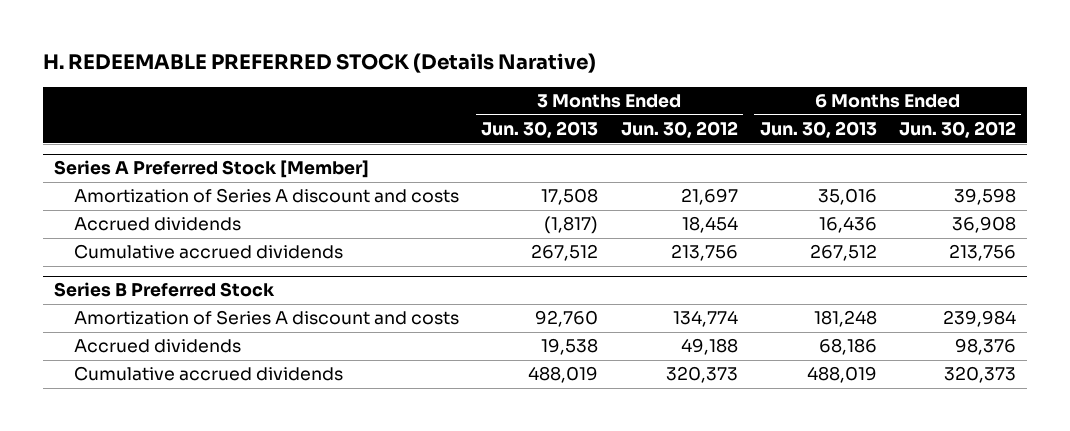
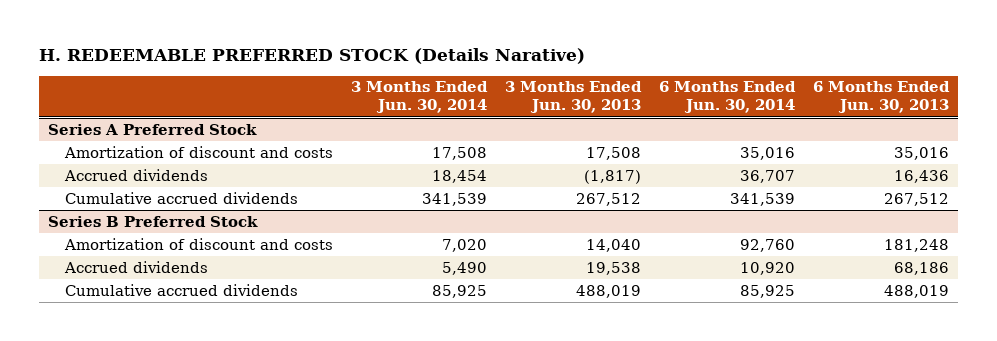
[620,121,738,139] Jun. 30, 2012 -> none
[898,121,1016,139] Jun. 30, 2012 -> none
none -> [351,81,489,114] 3 Months Ended Jun. 30, 2014
none -> [659,81,797,114] 6 Months Ended Jun. 30, 2014
[53,160,369,179] Series A Preferred Stock [Member] -> [48,123,258,135] Series A Preferred Stock
[74,188,460,204] Amortization of Series A discount and costs -> [64,145,334,158] Amortization of discount and costs
[74,310,460,326] Amortization of Series A discount and costs -> [64,237,334,250] Amortization of discount and costs
[535,310,599,328] 92,760 -> [586,238,642,252] 14,040

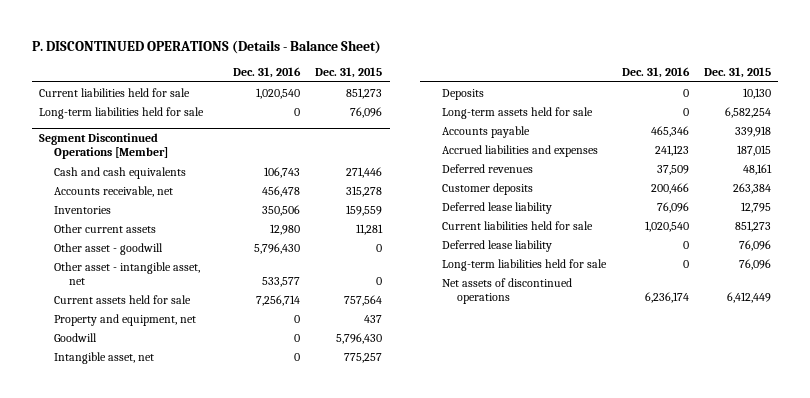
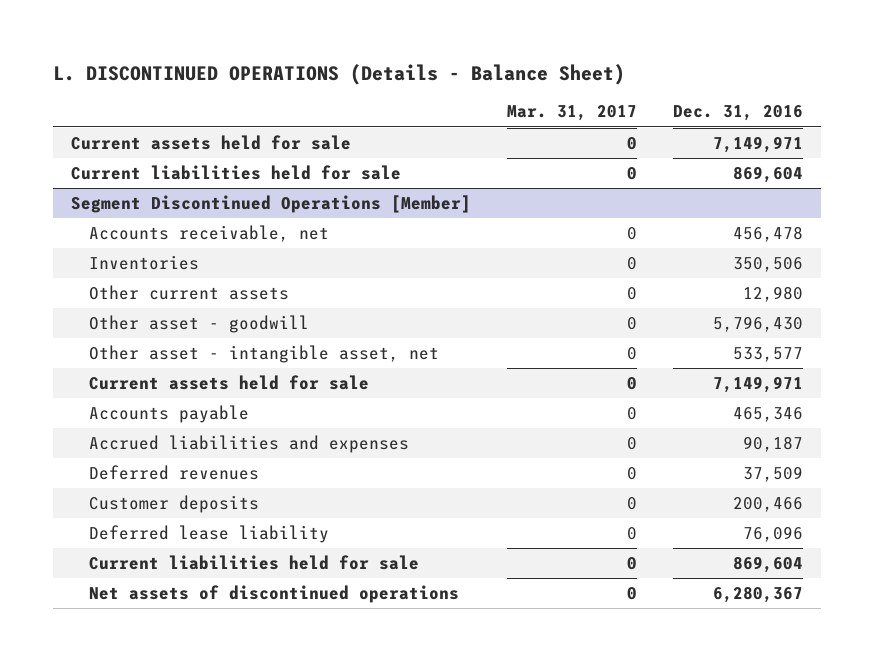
[31,39,381,54] P. DISCONTINUED OPERATIONS (Details - Balance Sheet) -> [53,63,626,85] L. DISCONTINUED OPERATIONS (Details - Balance Sheet)
[315,67,383,79] Dec. 31, 2015 -> none
none -> [507,105,638,122] Mar. 31, 2017
[39,106,205,119] Long-term liabilities held for sale -> none
none -> [71,134,352,150] Current assets held for sale
[255,87,300,99] 1,020,540 -> [733,165,804,183] 869,604
[53,166,186,179] Cash and cash equivalents -> none
[53,313,196,326] Property and equipment, net -> none
[53,332,97,342] Goodwill -> none
[53,351,154,364] Intangible asset, net -> none
[442,88,485,100] Deposits -> none
[442,106,594,119] Long-term assets held for sale -> none
[255,294,300,306] 7,256,714 -> [713,375,804,393] 7,149,971
[654,144,689,156] 241,123 -> [743,435,804,452] 90,187
[442,239,553,252] Deferred lease liability -> none
[442,258,608,271] Long-term liabilities held for sale -> none
[644,220,689,232] 1,020,540 -> [733,555,804,573] 869,604
[644,292,689,304] 6,236,174 -> [713,585,804,603] 6,280,367

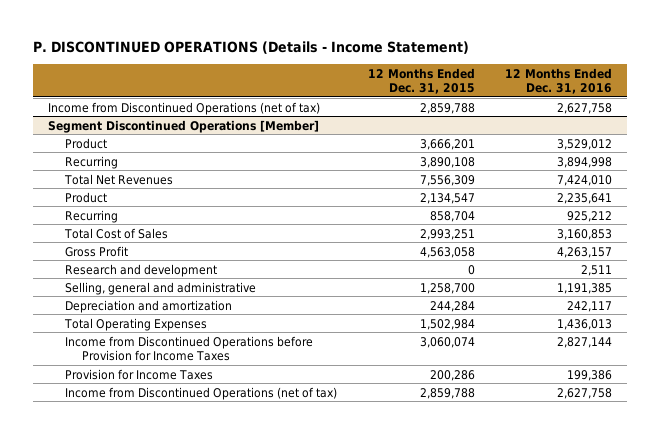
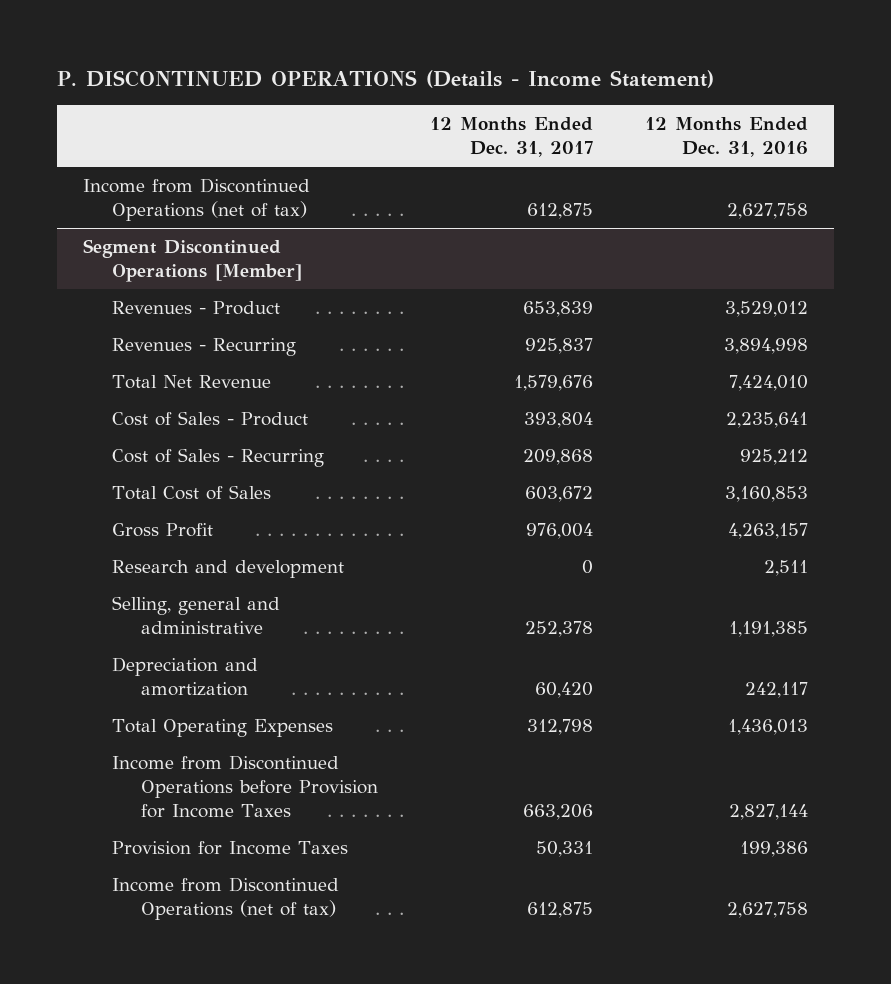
[367,67,475,95] 12 Months Ended Dec. 31, 2015 -> none
none -> [430,117,594,158] 12 Months Ended Dec. 31, 2017
[64,137,107,149] Product -> [112,301,281,316] Revenues - Product
[64,155,118,169] Recurring -> [112,338,297,357] Revenues - Recurring
[63,173,173,185] Total Net Revenues -> [112,375,272,390] Total Net Revenue
[64,191,107,203] Product -> [112,411,309,427] Cost of Sales - Product
[64,209,118,223] Recurring -> [112,448,325,468] Cost of Sales - Recurring

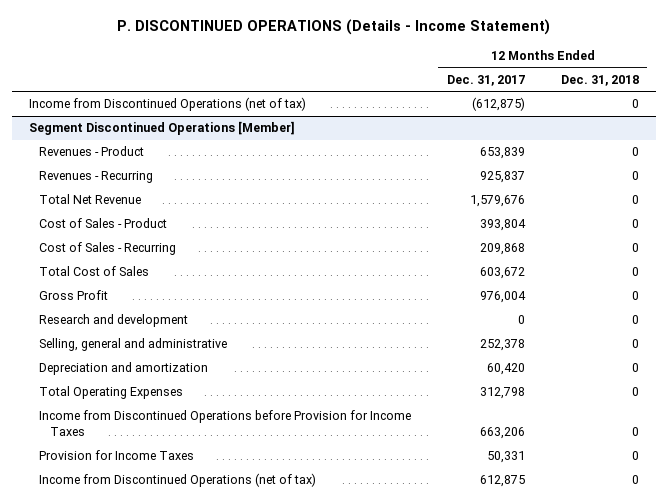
[644,117,808,158] 12 Months Ended Dec. 31, 2016 -> none
none -> [560,74,639,86] Dec. 31, 2018
[527,203,594,220] 612,875 -> [471,97,525,112] (612,875)

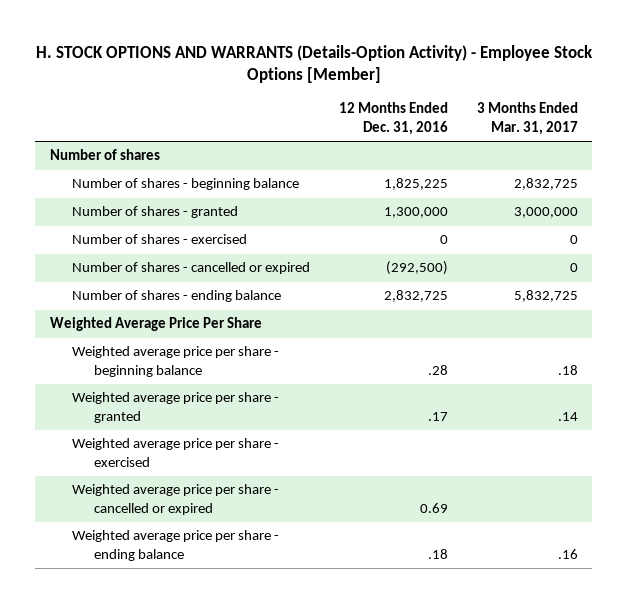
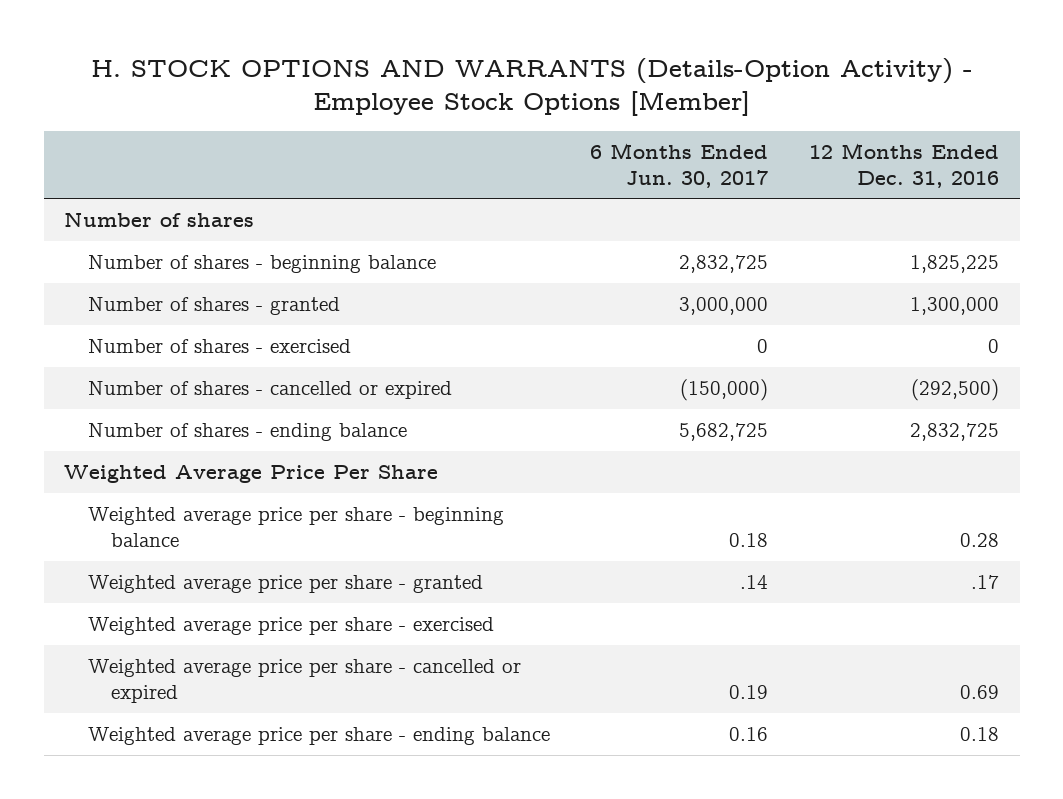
[476,102,578,136] 3 Months Ended Mar. 31, 2017 -> none
none -> [590,142,769,188] 6 Months Ended Jun. 30, 2017
[427,365,448,376] .28 -> [960,533,1000,548] 0.28
[427,549,448,560] .18 -> [960,727,1000,742] 0.18

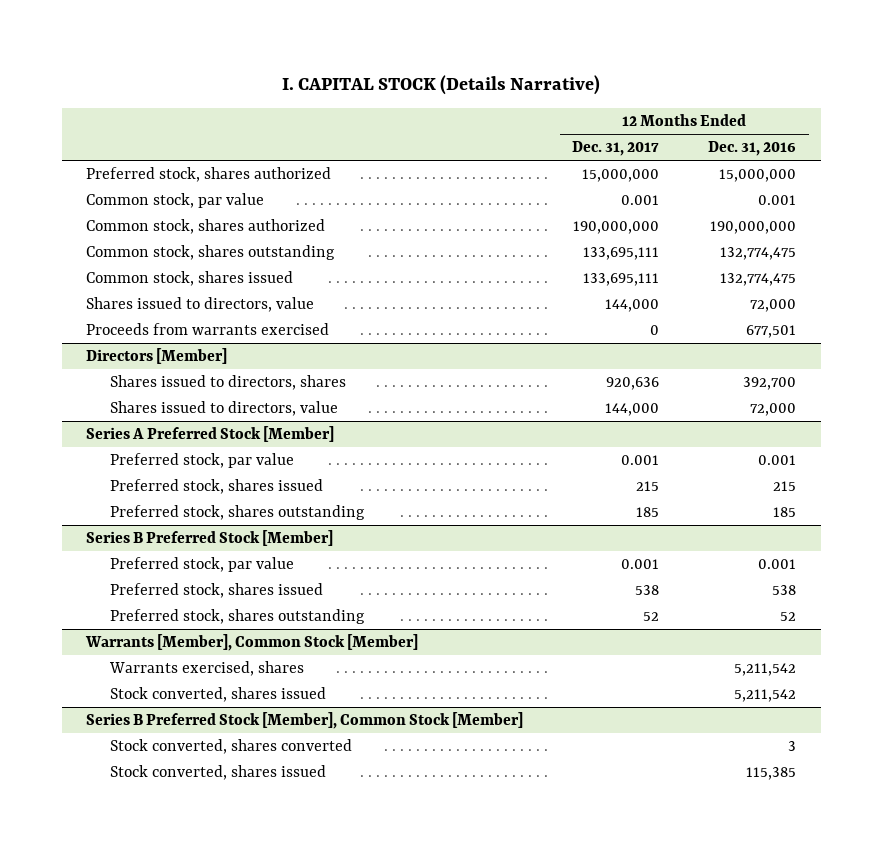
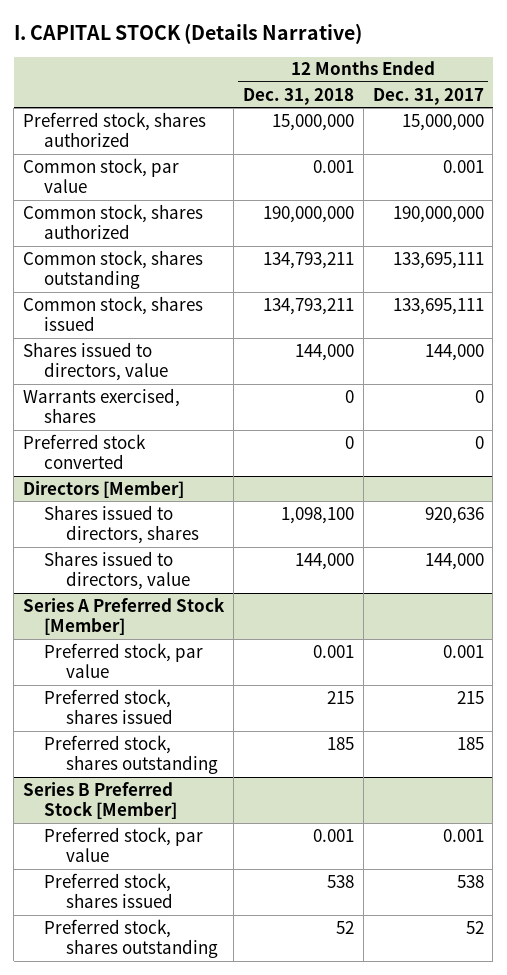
[708,141,797,157] Dec. 31, 2016 -> none
none -> [242,87,354,105] Dec. 31, 2018
[86,323,330,336] Proceeds from warrants exercised -> none
none -> [23,387,181,424] Warrants exercised, shares
none -> [23,433,147,470] Preferred stock converted
[85,634,419,652] Warrants [Member], Common Stock [Member] -> none
[109,661,305,677] Warrants exercised, shares -> none
[110,687,327,703] Stock converted, shares issued -> none
[86,712,524,730] Series B Preferred Stock [Member], Common Stock [Member] -> none
[110,739,353,755] Stock converted, shares converted -> none
[110,765,327,781] Stock converted, shares issued -> none

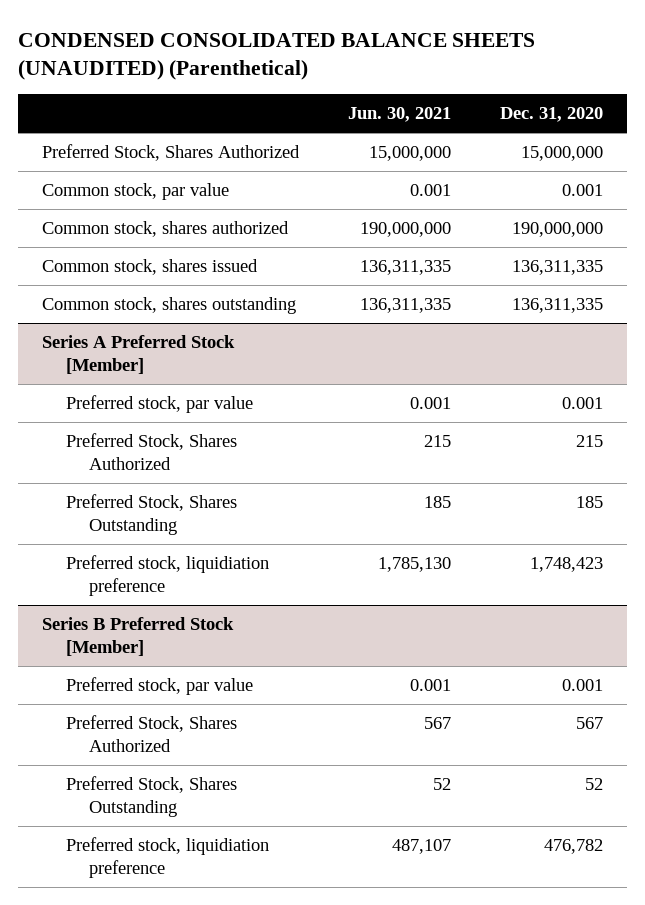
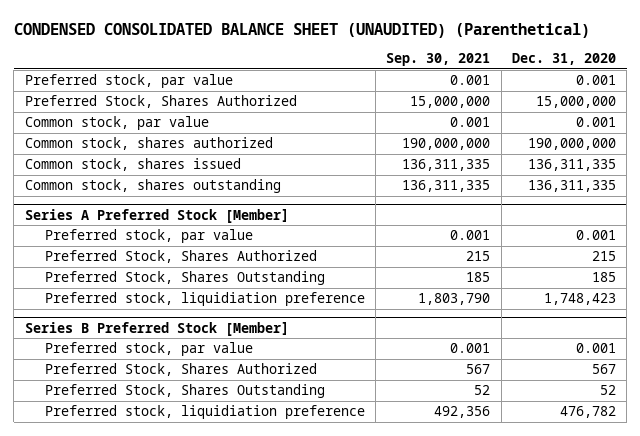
[17,32,535,81] CONDENSED CONSOLIDATED BALANCE SHEETS (UNAUDITED) (Parenthetical) -> [13,22,590,38] CONDENSED CONSOLIDATED BALANCE SHEET (UNAUDITED) (Parenthetical)
[347,107,451,123] Jun. 30, 2021 -> none
none -> [386,53,491,67] Sep. 30, 2021
none -> [24,74,233,89] Preferred stock, par value

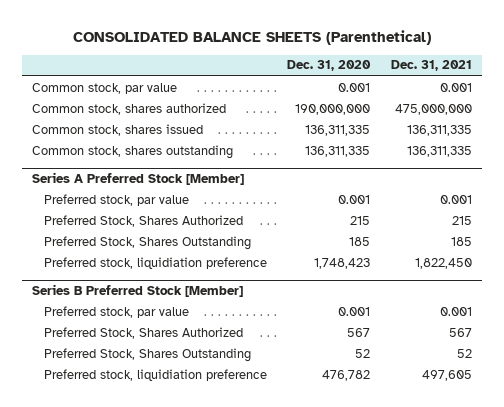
[13,22,590,38] CONDENSED CONSOLIDATED BALANCE SHEET (UNAUDITED) (Parenthetical) -> [73,29,432,45] CONSOLIDATED BALANCE SHEETS (Parenthetical)
[386,53,491,67] Sep. 30, 2021 -> none
none -> [391,60,473,72] Dec. 31, 2021
[24,74,233,89] Preferred stock, par value -> none
[24,95,297,109] Preferred Stock, Shares Authorized -> none

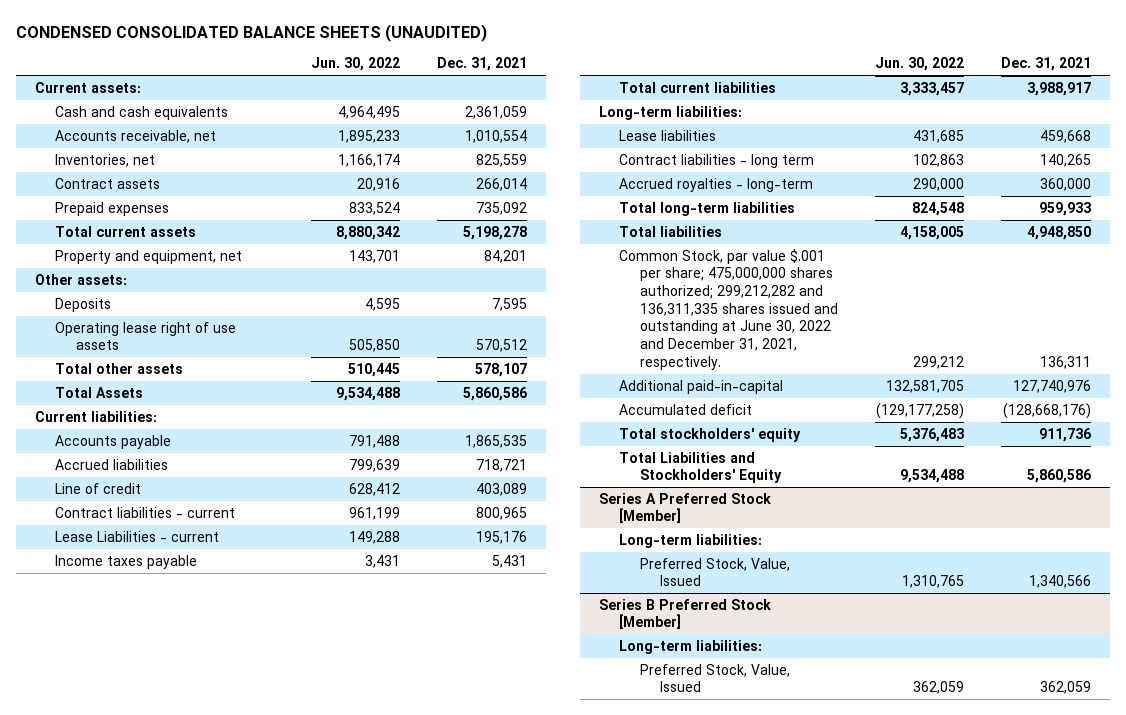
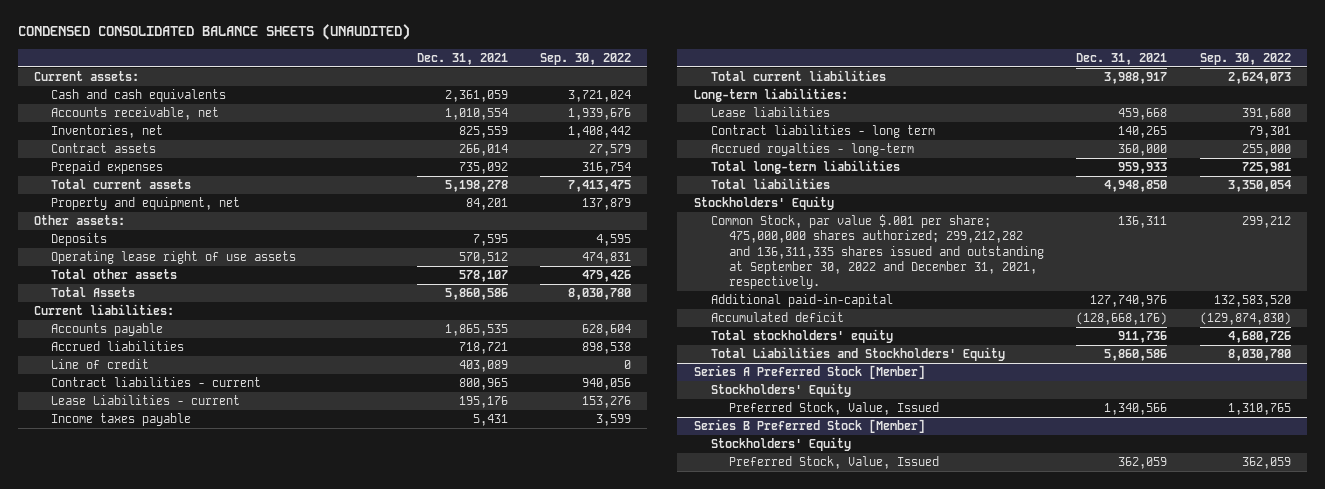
[310,57,400,72] Jun. 30, 2022 -> none
none -> [539,52,631,65] Sep. 30, 2022
none -> [693,196,834,211] Stockholders' Equity
[619,248,838,370] Common Stock, par value $.001 per share; 475,000,000 shares authorized; 299,212,282 and 136,311,335 shares issued and outstanding at June 30, 2022 and December 31, 2021, respectively. -> [711,214,1045,289] Common Stock, par value $.001 per share; 475,000,000 shares authorized; 299,212,282 and 136,311,335 shares issued and outstanding at September 30, 2022 and December 31, 2021, respectively.
[619,533,763,548] Long-term liabilities: -> none
none -> [711,383,852,398] Stockholders' Equity
[619,639,763,654] Long-term liabilities: -> none
none -> [711,437,852,452] Stockholders' Equity

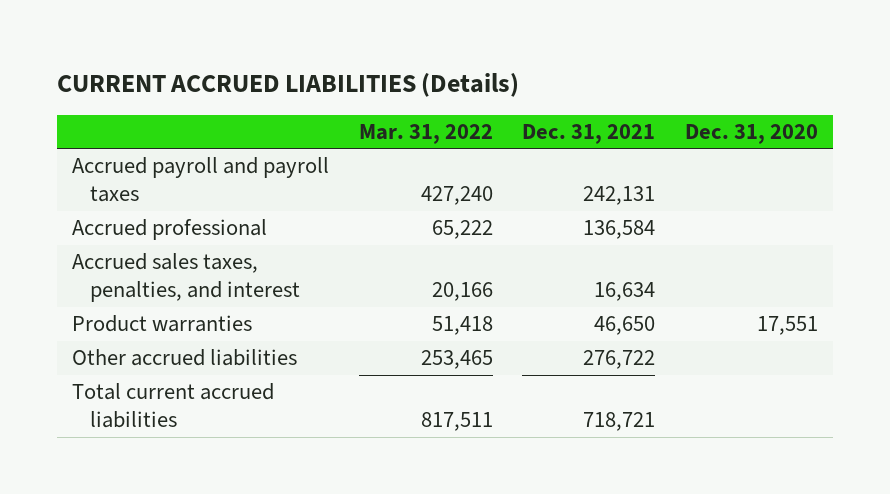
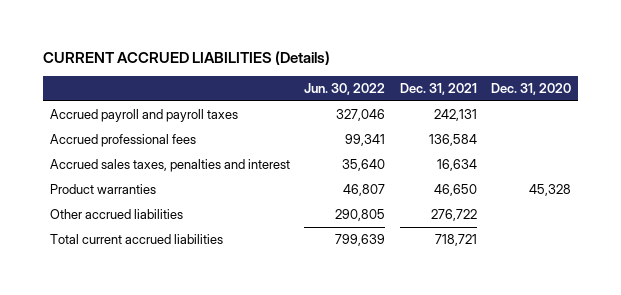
[358,123,493,144] Mar. 31, 2022 -> none
none -> [304,83,386,96] Jun. 30, 2022
[72,219,268,241] Accrued professional -> [49,134,196,148] Accrued professional fees
[72,253,300,303] Accrued sales taxes, penalties, and interest -> [49,159,290,173] Accrued sales taxes, penalties and interest
[756,316,818,336] 17,551 -> [529,184,572,197] 45,328

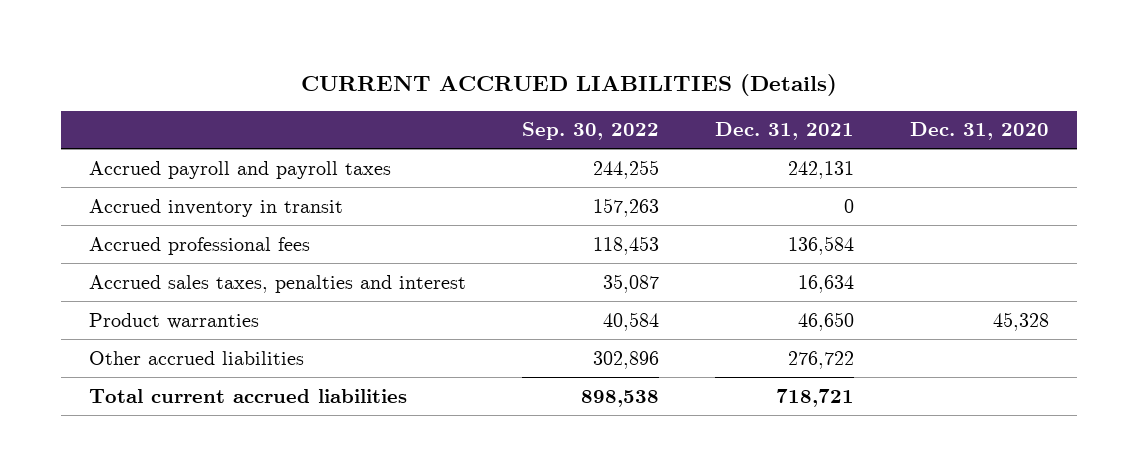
[304,83,386,96] Jun. 30, 2022 -> none
none -> [522,122,660,141] Sep. 30, 2022
none -> [89,198,344,217] Accrued inventory in transit

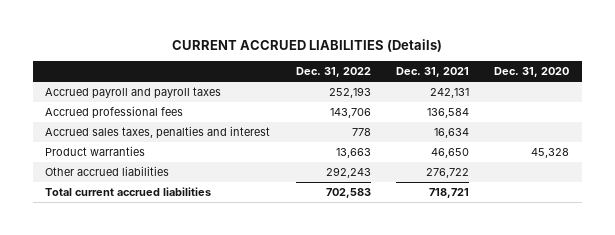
[522,122,660,141] Sep. 30, 2022 -> none
none -> [295,67,371,78] Dec. 31, 2022
[89,198,344,217] Accrued inventory in transit -> none

